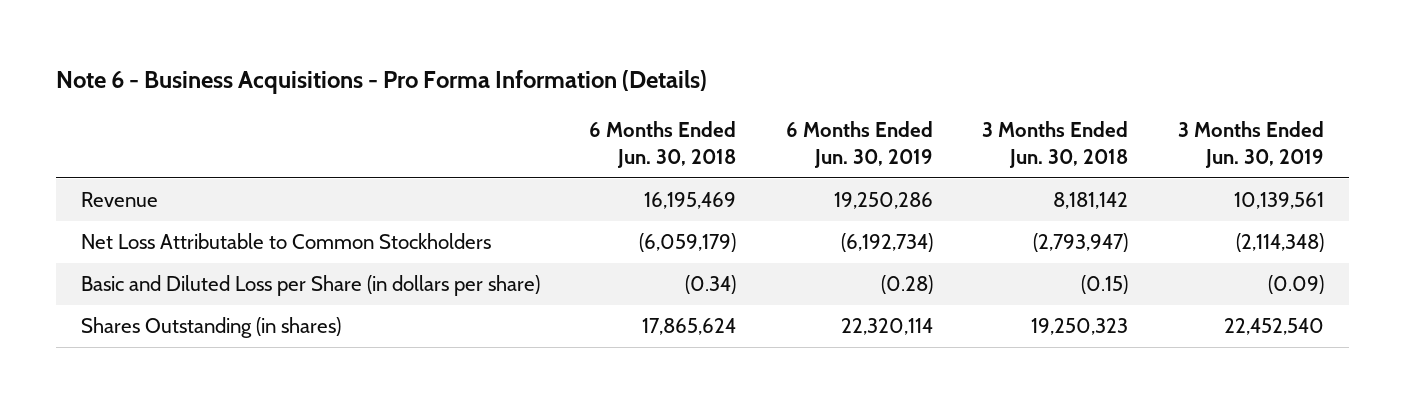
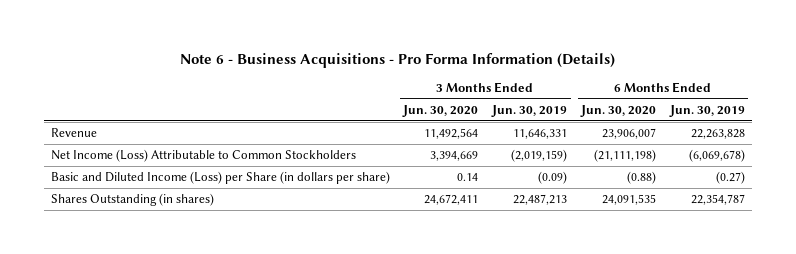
[589,121,737,168] 6 Months Ended Jun. 30, 2018 -> none
[982,121,1129,168] 3 Months Ended Jun. 30, 2018 -> none
none -> [402,104,479,117] Jun. 30, 2020
none -> [580,104,657,117] Jun. 30, 2020
[833,192,933,210] 19,250,286 -> [691,129,746,140] 22,263,828
[1234,192,1325,210] 10,139,561 -> [513,129,568,140] 11,646,331
[80,233,491,250] Net Loss Attributable to Common Stockholders -> [50,149,356,163] Net Income (Loss) Attributable to Common Stockholders
[840,233,933,253] (6,192,734) -> [689,149,746,163] (6,069,678)
[1236,233,1325,253] (2,114,348) -> [511,149,568,163] (2,019,159)
[80,275,540,297] Basic and Diluted Loss per Share (in dollars per share) -> [50,171,390,185] Basic and Diluted Income (Loss) per Share (in dollars per share)
[880,275,933,295] (0.28) -> [716,171,746,185] (0.27)
[840,318,933,336] 22,320,114 -> [691,194,746,206] 22,354,787
[1224,318,1325,336] 22,452,540 -> [513,194,568,206] 22,487,213

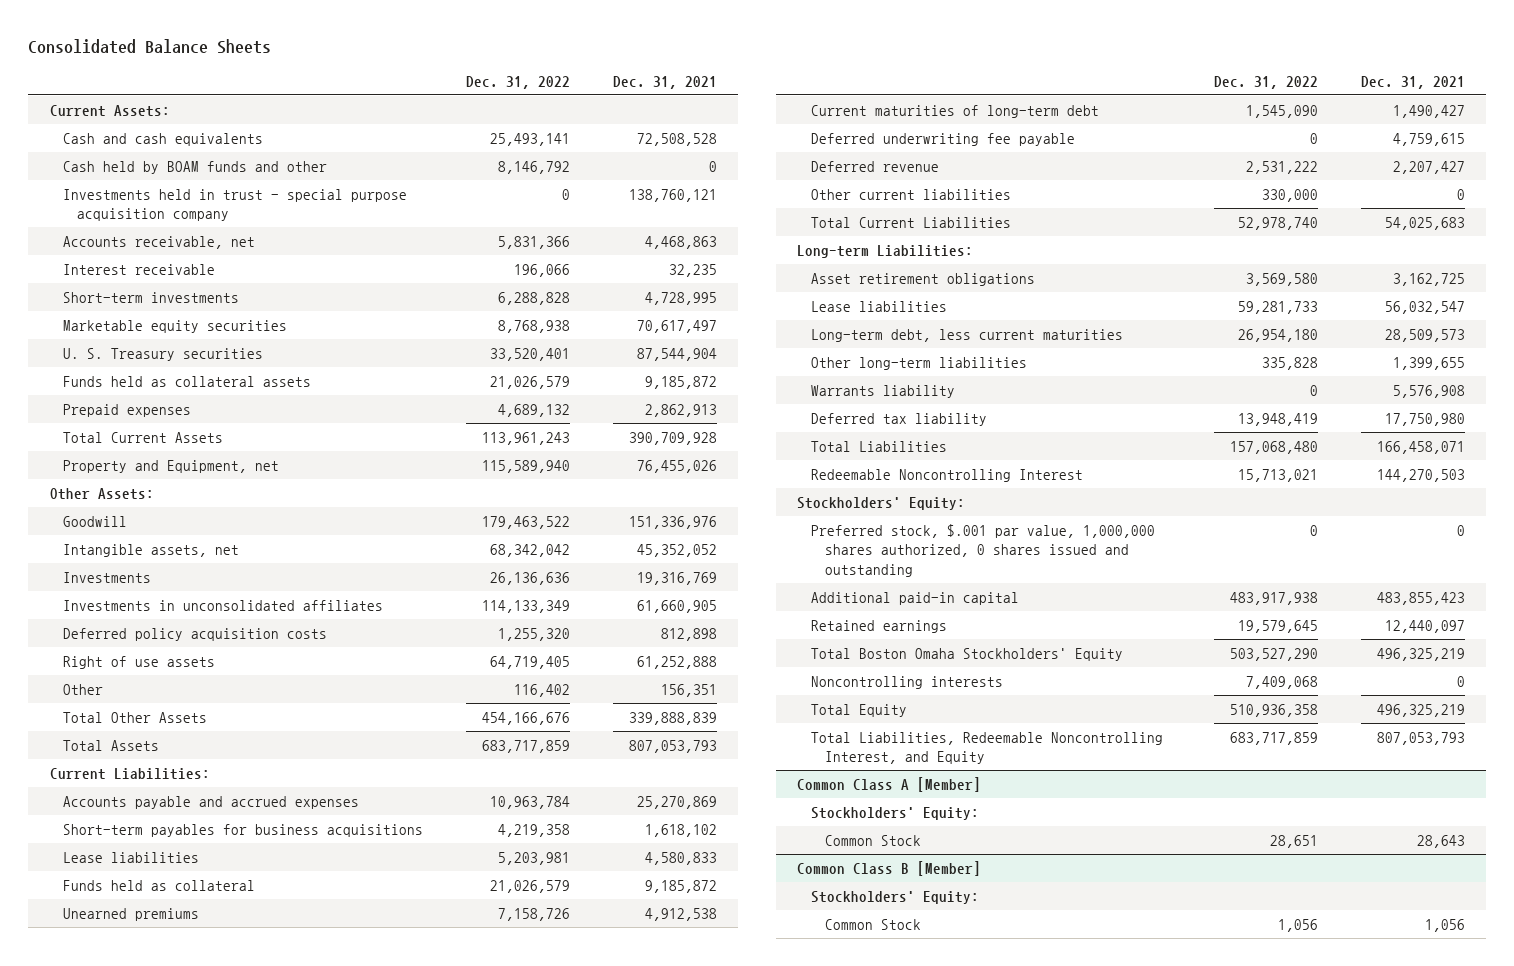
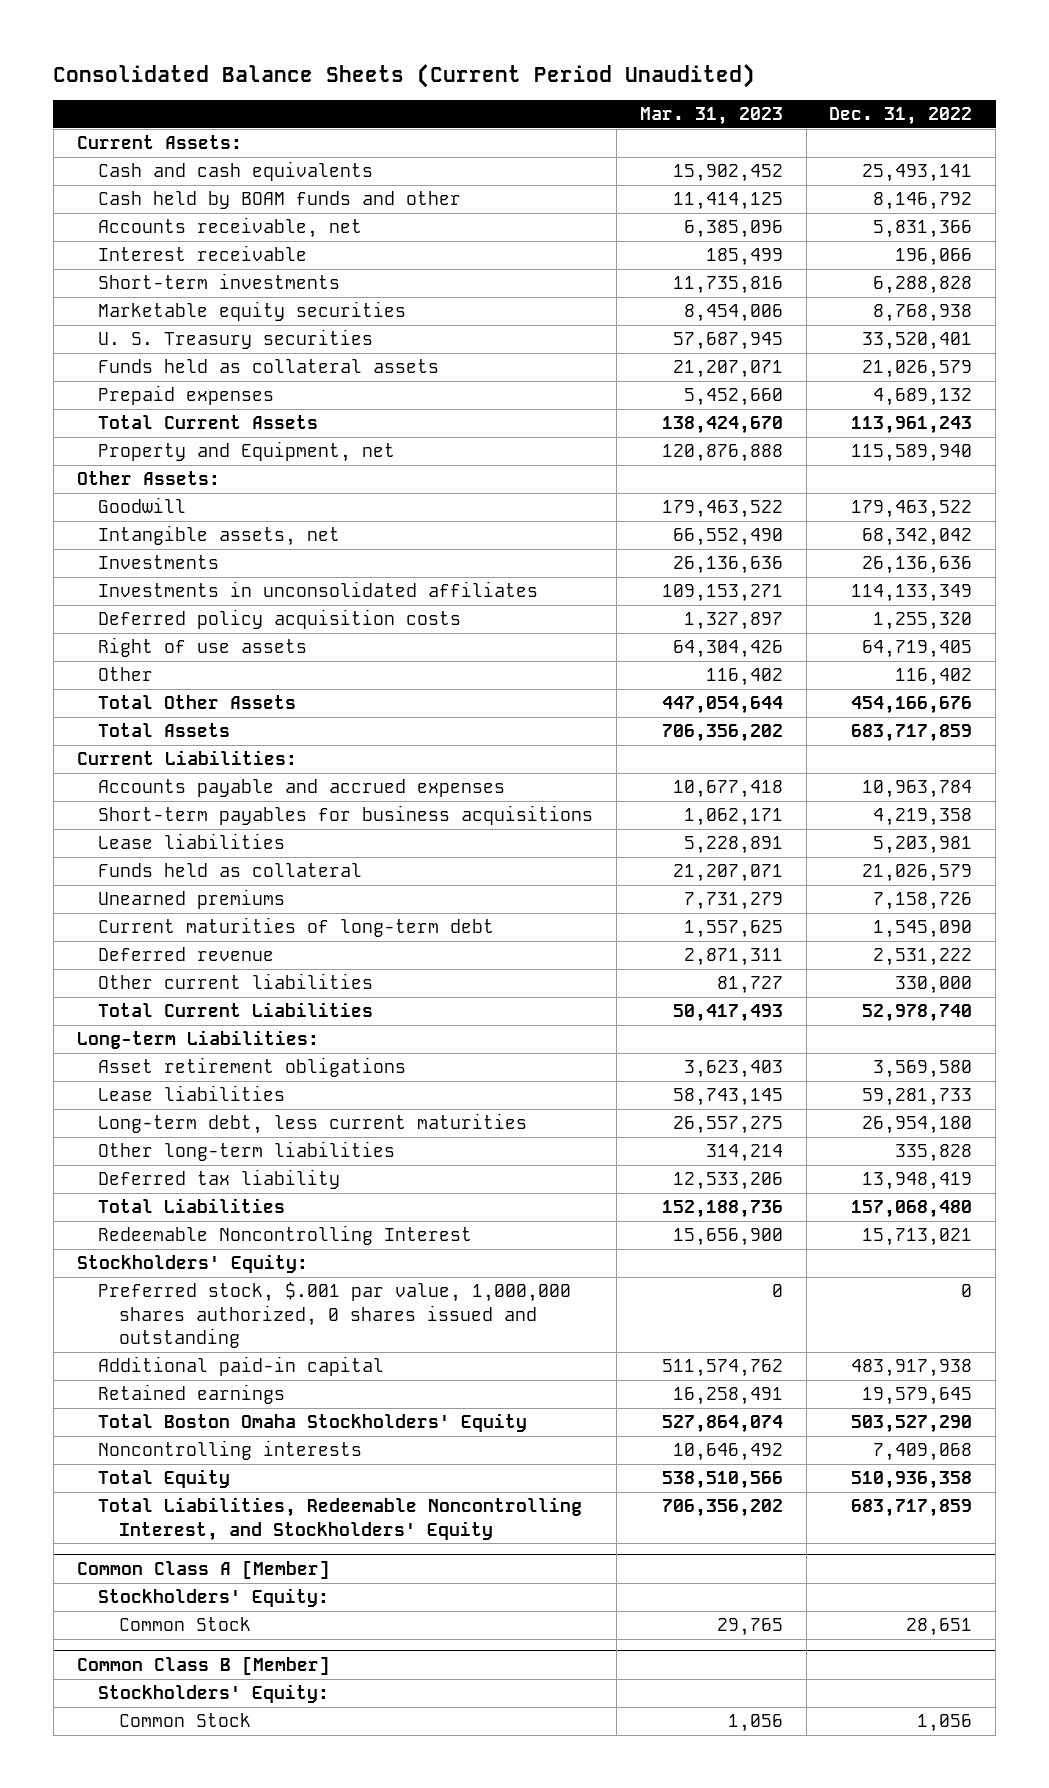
[28,38,272,54] Consolidated Balance Sheets -> [53,63,756,88] Consolidated Balance Sheets (Current Period Unaudited)
[612,75,717,89] Dec. 31, 2021 -> none
none -> [639,106,783,125] Mar. 31, 2023
[63,188,408,222] Investments held in trust - special purpose acquisition company -> none
[811,132,1076,146] Deferred underwriting fee payable -> none
[811,384,956,398] Warrants liability -> none
[811,731,1164,765] Total Liabilities, Redeemable Noncontrolling Interest, and Equity -> [97,1497,582,1541] Total Liabilities, Redeemable Noncontrolling Interest, and Stockholders' Equity

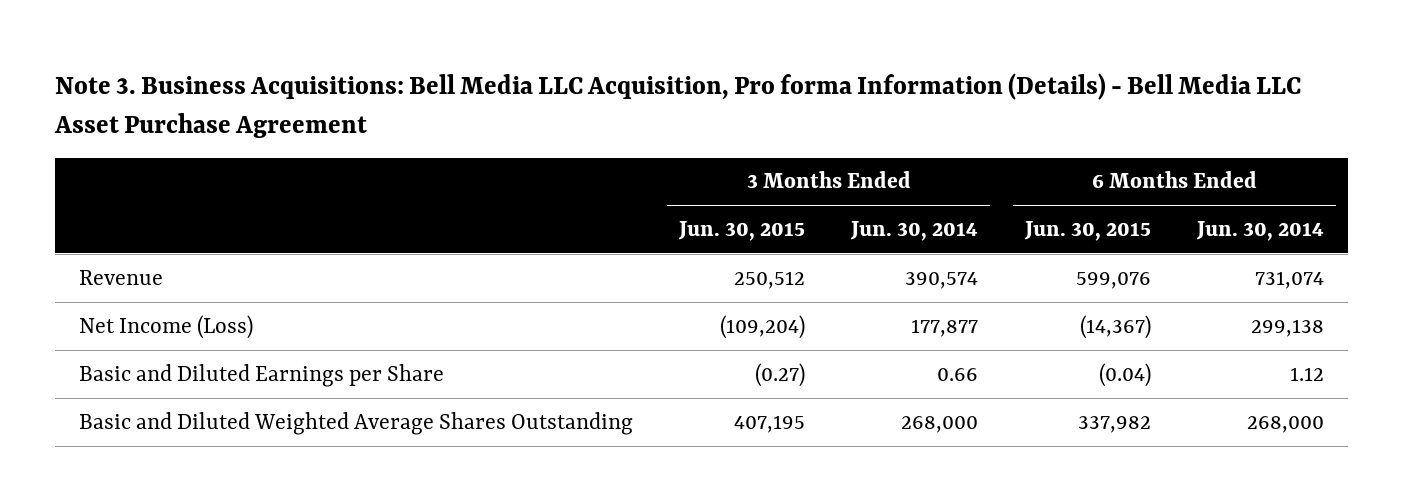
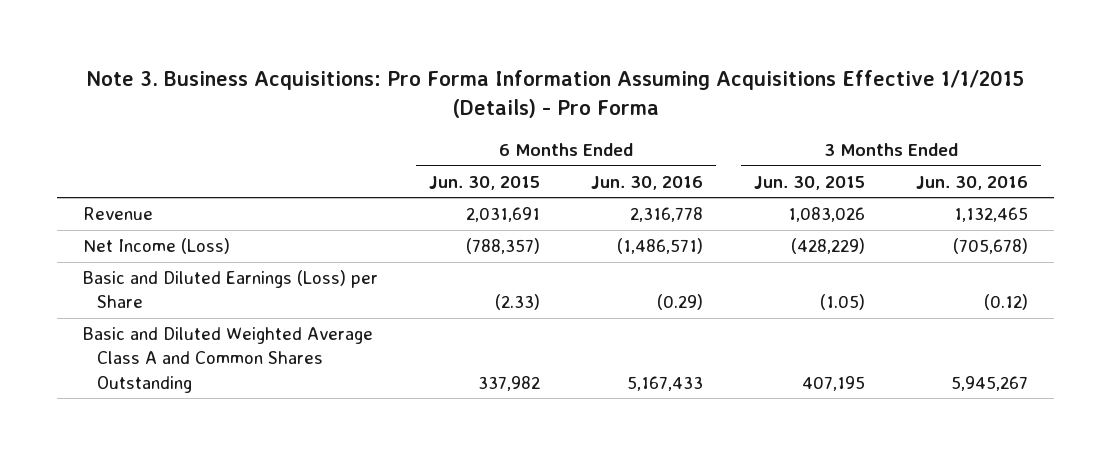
[54,72,1302,138] Note 3. Business Acquisitions: Bell Media LLC Acquisition, Pro forma Information (Details) - Bell Media LLC Asset Purchase Agreement -> [86,69,1025,118] Note 3. Business Acquisitions: Pro Forma Information Assuming Acquisitions Effective 1/1/2015 (Details) - Pro Forma
[850,221,979,242] Jun. 30, 2014 -> none
[1196,221,1325,242] Jun. 30, 2014 -> none
none -> [590,175,703,190] Jun. 30, 2016
none -> [916,175,1029,190] Jun. 30, 2016
[733,270,805,289] 250,512 -> [787,207,865,223] 1,083,026
[1075,271,1151,289] 599,076 -> [465,207,540,223] 2,031,691
[719,314,805,339] (109,204) -> [790,238,865,255] (428,229)
[1079,314,1151,339] (14,367) -> [465,238,540,255] (788,357)
[78,363,444,387] Basic and Diluted Earnings per Share -> [82,270,378,309] Basic and Diluted Earnings (Loss) per Share
[754,362,805,387] (0.27) -> [819,294,865,311] (1.05)
[1098,362,1151,387] (0.04) -> [494,294,540,311] (2.33)
[78,411,633,435] Basic and Diluted Weighted Average Shares Outstanding -> [82,327,373,393] Basic and Diluted Weighted Average Class A and Common Shares Outstanding

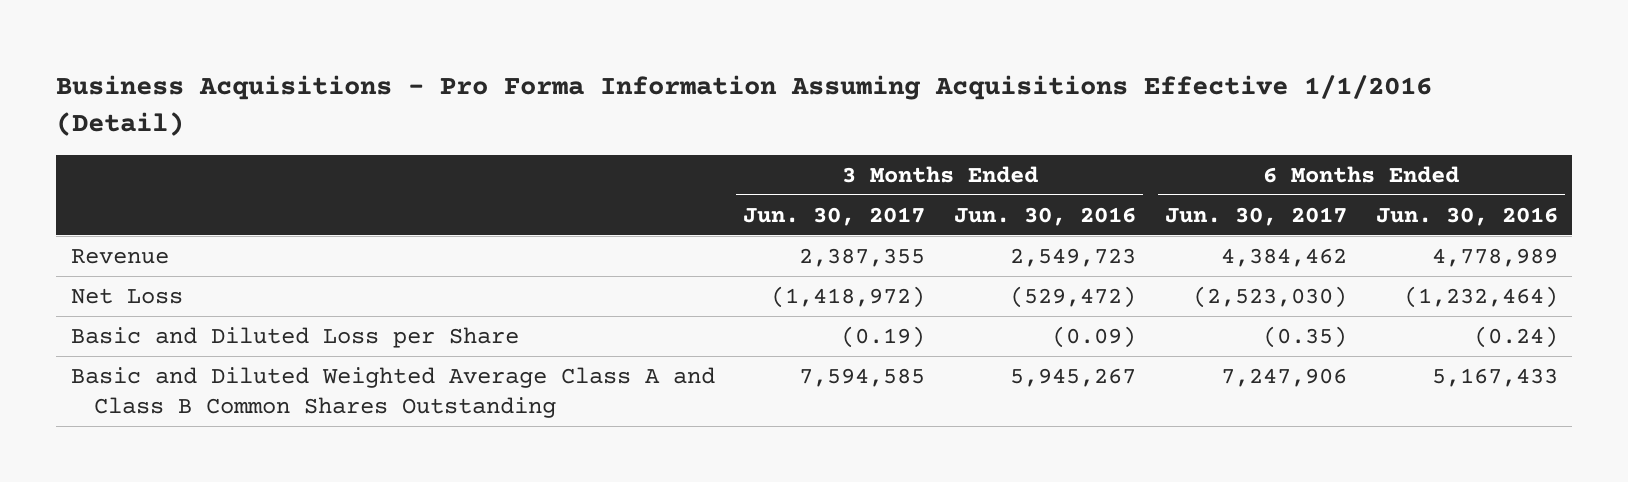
[86,69,1025,118] Note 3. Business Acquisitions: Pro Forma Information Assuming Acquisitions Effective 1/1/2015 (Details) - Pro Forma -> [56,74,1433,136] Business Acquisitions - Pro Forma Information Assuming Acquisitions Effective 1/1/2016 (Detail)
[428,175,540,190] Jun. 30, 2015 -> none
[753,175,865,190] Jun. 30, 2015 -> none
none -> [743,206,926,226] Jun. 30, 2017
none -> [1164,206,1347,226] Jun. 30, 2017
[629,207,703,223] 2,316,778 -> [1431,247,1558,267] 4,778,989
[954,207,1029,223] 1,132,465 -> [1010,247,1137,267] 2,549,723
[82,238,230,255] Net Income (Loss) -> [70,287,183,304] Net Loss
[616,238,703,255] (1,486,571) -> [1403,285,1558,308] (1,232,464)
[953,238,1029,255] (705,678) -> [1010,285,1137,308] (529,472)
[82,270,378,309] Basic and Diluted Earnings (Loss) per Share -> [70,326,519,348] Basic and Diluted Loss per Share
[656,294,703,311] (0.29) -> [1473,325,1558,348] (0.24)
[984,294,1029,311] (0.12) -> [1052,325,1137,348] (0.09)
[82,327,373,393] Basic and Diluted Weighted Average Class A and Common Shares Outstanding -> [70,366,715,419] Basic and Diluted Weighted Average Class A and Class B Common Shares Outstanding

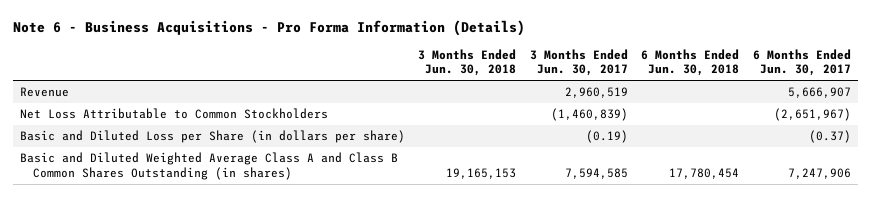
[56,74,1433,136] Business Acquisitions - Pro Forma Information Assuming Acquisitions Effective 1/1/2016 (Detail) -> [12,19,525,36] Note 6 - Business Acquisitions - Pro Forma Information (Details)
[954,206,1137,226] Jun. 30, 2016 -> none
[1375,206,1558,226] Jun. 30, 2016 -> none
none -> [418,48,517,77] 3 Months Ended Jun. 30, 2018
none -> [641,48,740,77] 6 Months Ended Jun. 30, 2018
[799,247,926,267] 2,387,355 -> [564,87,628,99] 2,960,519
[1220,247,1347,267] 4,384,462 -> [787,87,851,99] 5,666,907
[70,287,183,304] Net Loss -> [19,108,328,120] Net Loss Attributable to Common Stockholders
[771,285,926,308] (1,418,972) -> [550,108,628,122] (1,460,839)
[1192,285,1347,308] (2,523,030) -> [773,108,851,122] (2,651,967)
[70,326,519,348] Basic and Diluted Loss per Share -> [19,130,405,144] Basic and Diluted Loss per Share (in dollars per share)
[1262,325,1347,348] (0.35) -> [808,130,851,144] (0.37)
[70,366,715,419] Basic and Diluted Weighted Average Class A and Class B Common Shares Outstanding -> [19,152,398,180] Basic and Diluted Weighted Average Class A and Class B Common Shares Outstanding (in shares)

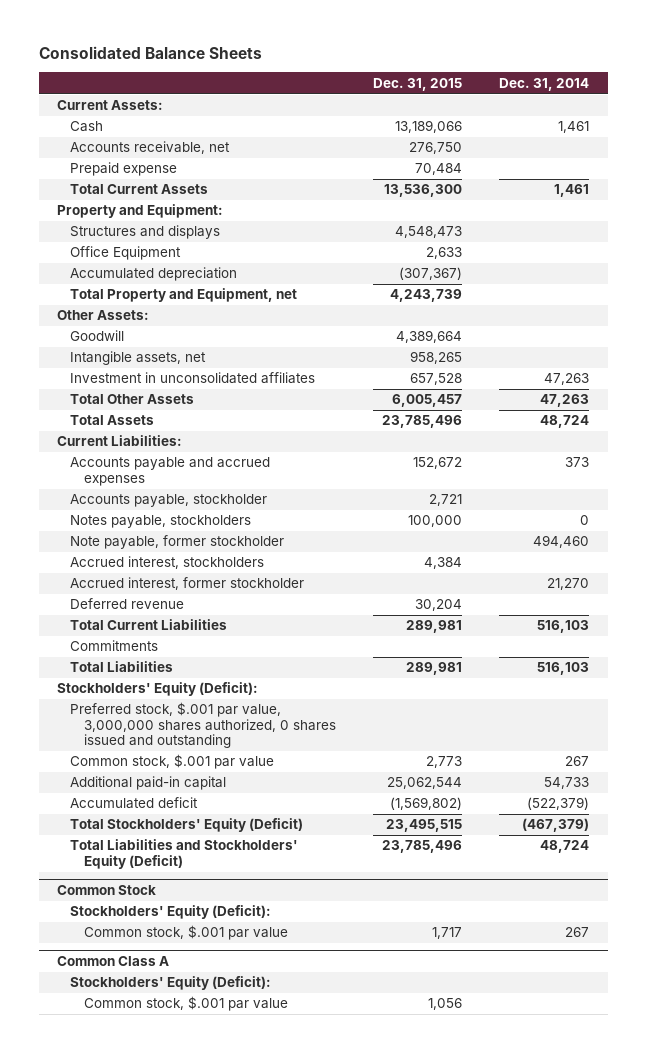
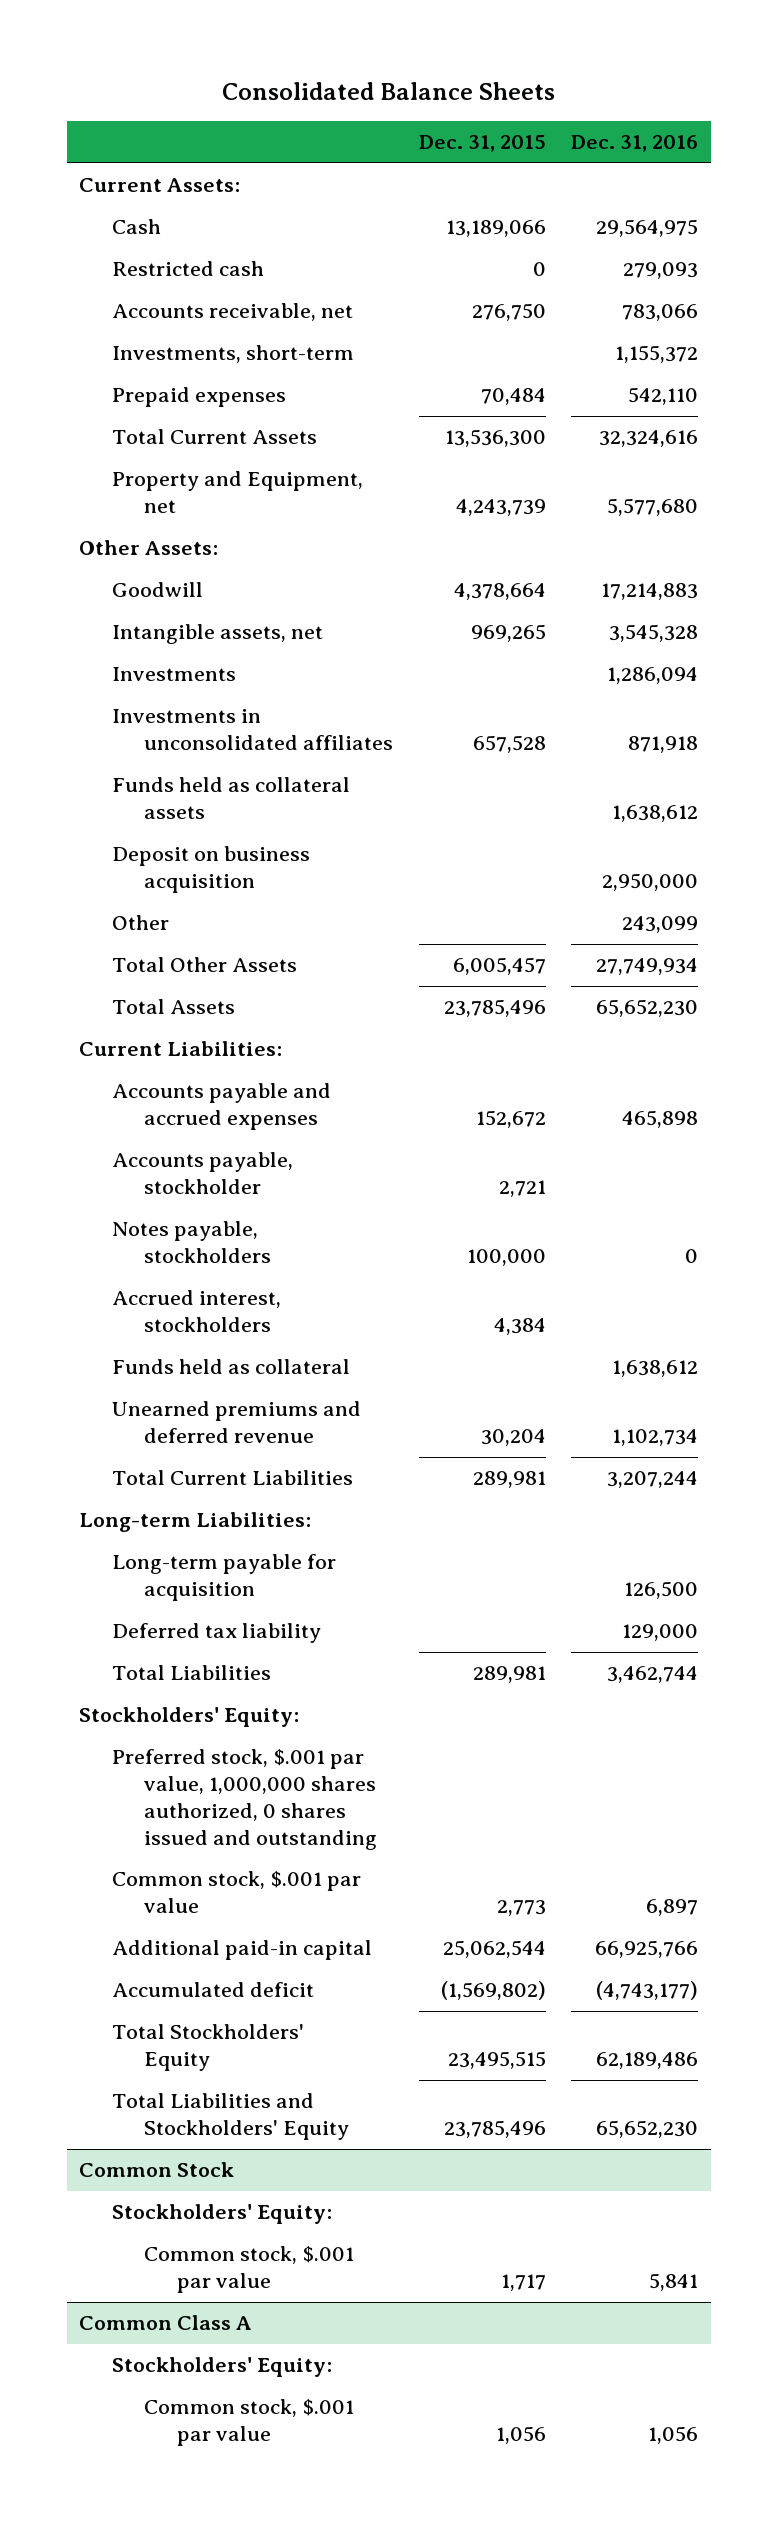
[499,77,590,91] Dec. 31, 2014 -> none
none -> [571,135,699,153] Dec. 31, 2016
none -> [111,261,264,277] Restricted cash
none -> [111,345,354,364] Investments, short-term
[70,162,178,177] Prepaid expense -> [111,387,286,408] Prepaid expenses
[57,204,224,219] Property and Equipment: -> none
[70,225,221,240] Structures and displays -> none
[70,246,182,261] Office Equipment -> none
[70,267,238,282] Accumulated depreciation -> none
[70,288,298,303] Total Property and Equipment, net -> [111,471,363,514] Property and Equipment, net
[395,330,462,344] 4,389,664 -> [453,583,546,601] 4,378,664
[409,351,462,365] 958,265 -> [470,624,546,643] 969,265
none -> [111,667,236,682] Investments
[70,372,316,385] Investment in unconsolidated affiliates -> [111,709,394,751] Investments in unconsolidated affiliates
none -> [111,777,350,820] Funds held as collateral assets
none -> [111,846,310,894] Deposit on business acquisition
none -> [111,915,169,931] Other
[70,535,285,550] Note payable, former stockholder -> none
[70,577,305,591] Accrued interest, former stockholder -> none
none -> [111,1359,350,1375] Funds held as collateral
[70,598,185,610] Deferred revenue -> [111,1401,361,1444] Unearned premiums and deferred revenue
[70,640,159,652] Commitments -> none
none -> [79,1512,312,1533] Long-term Liabilities:
none -> [111,1554,336,1602] Long-term payable for acquisition
none -> [111,1623,321,1644] Deferred tax liability
[57,682,259,697] Stockholders' Equity (Deficit): -> [79,1707,300,1728] Stockholders' Equity:
[70,702,336,749] Preferred stock, $.001 par value, 3,000,000 shares authorized, 0 shares issued and outstanding -> [111,1749,378,1850] Preferred stock, $.001 par value, 1,000,000 shares authorized, 0 shares issued and outstanding
[70,818,304,833] Total Stockholders' Equity (Deficit) -> [111,2024,304,2072] Total Stockholders' Equity
[70,839,299,869] Total Liabilities and Stockholders' Equity (Deficit) -> [111,2093,350,2141] Total Liabilities and Stockholders' Equity
[70,905,272,920] Stockholders' Equity (Deficit): -> [111,2204,332,2225] Stockholders' Equity:
[70,976,272,991] Stockholders' Equity (Deficit): -> [111,2357,332,2378] Stockholders' Equity:

